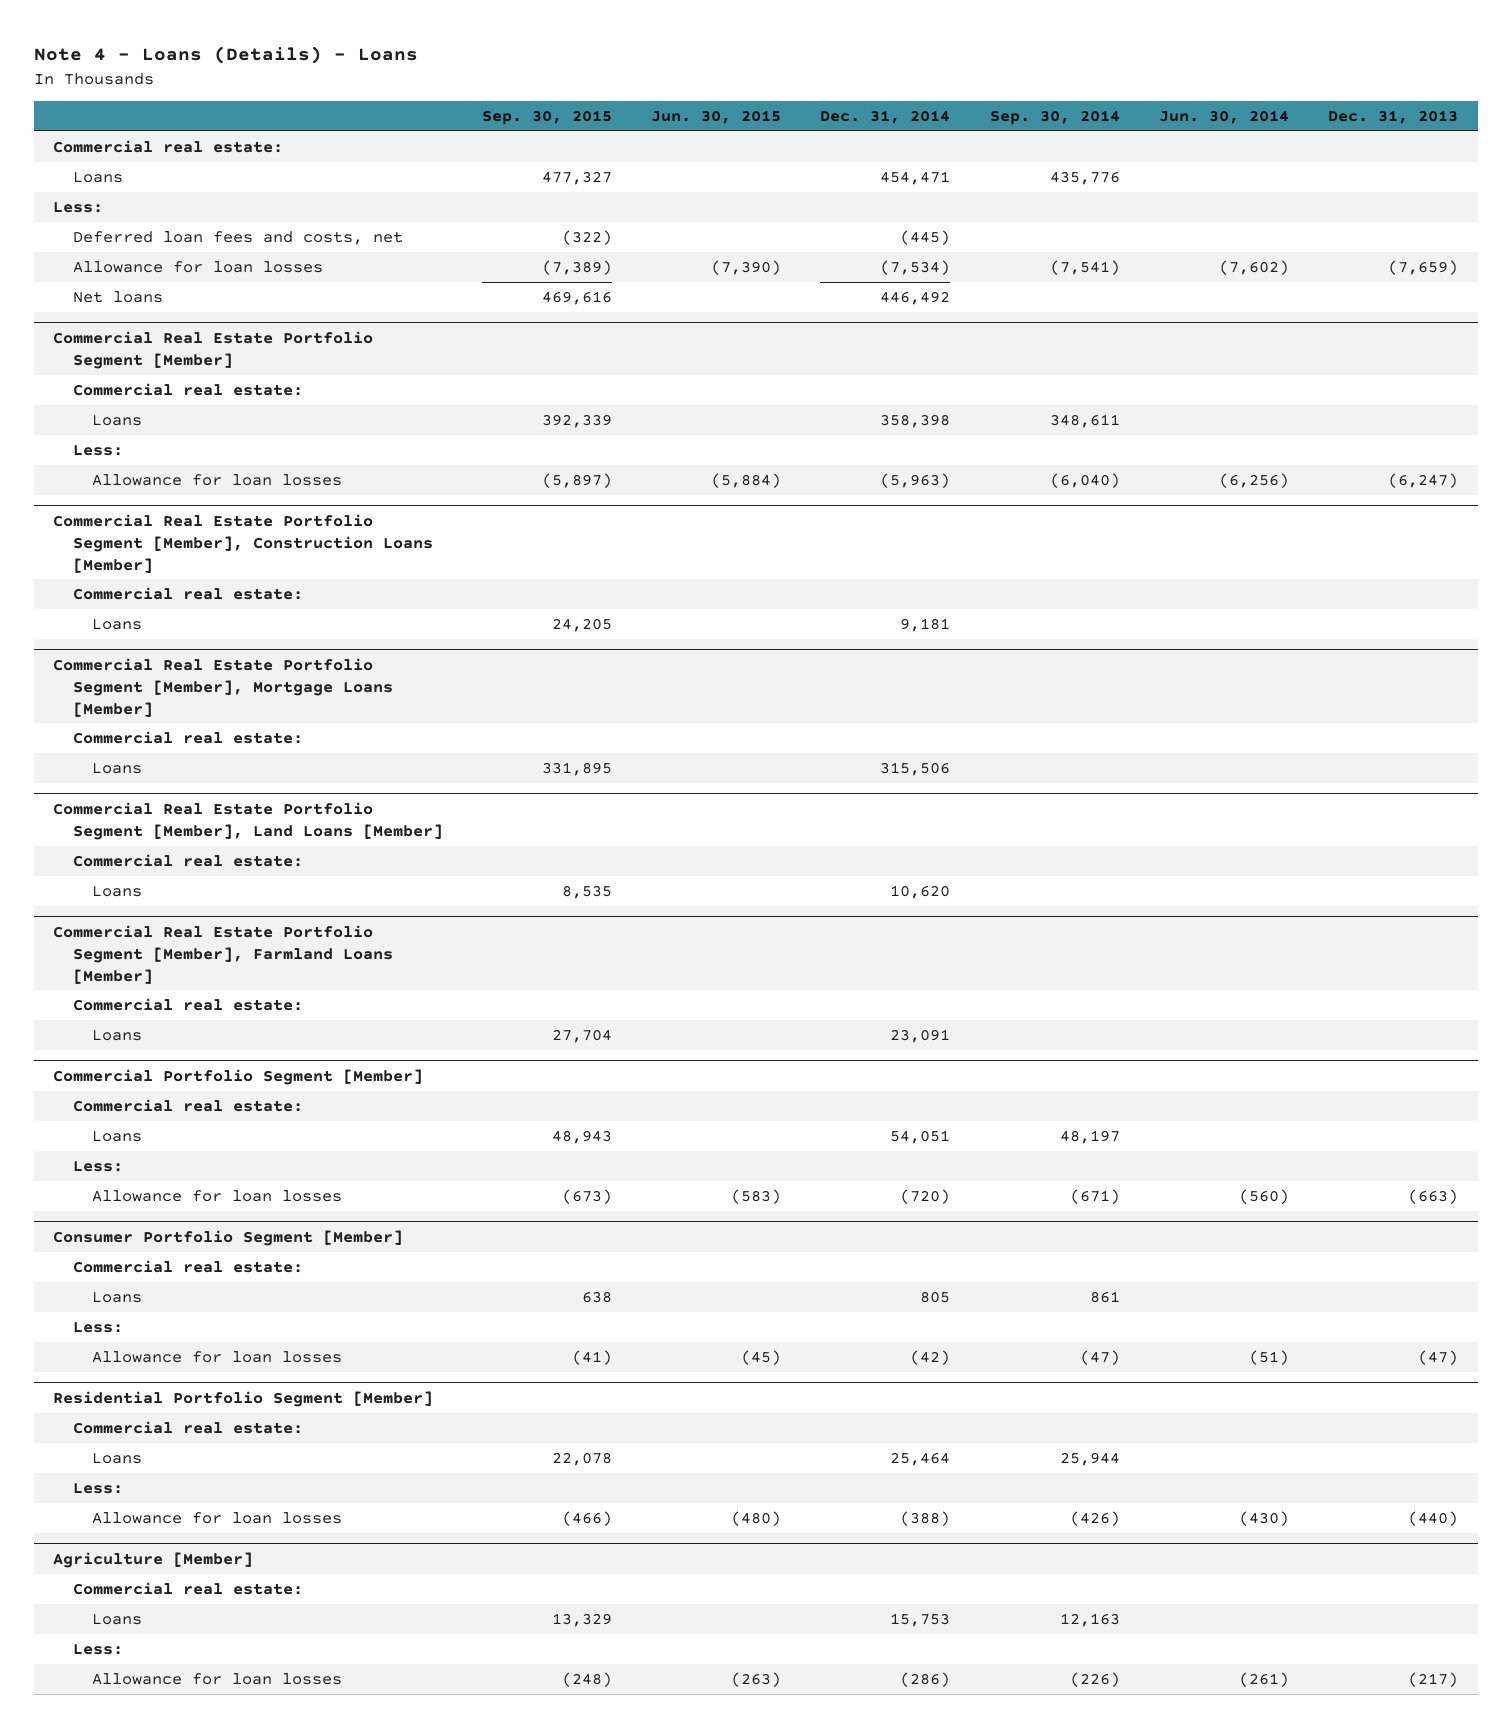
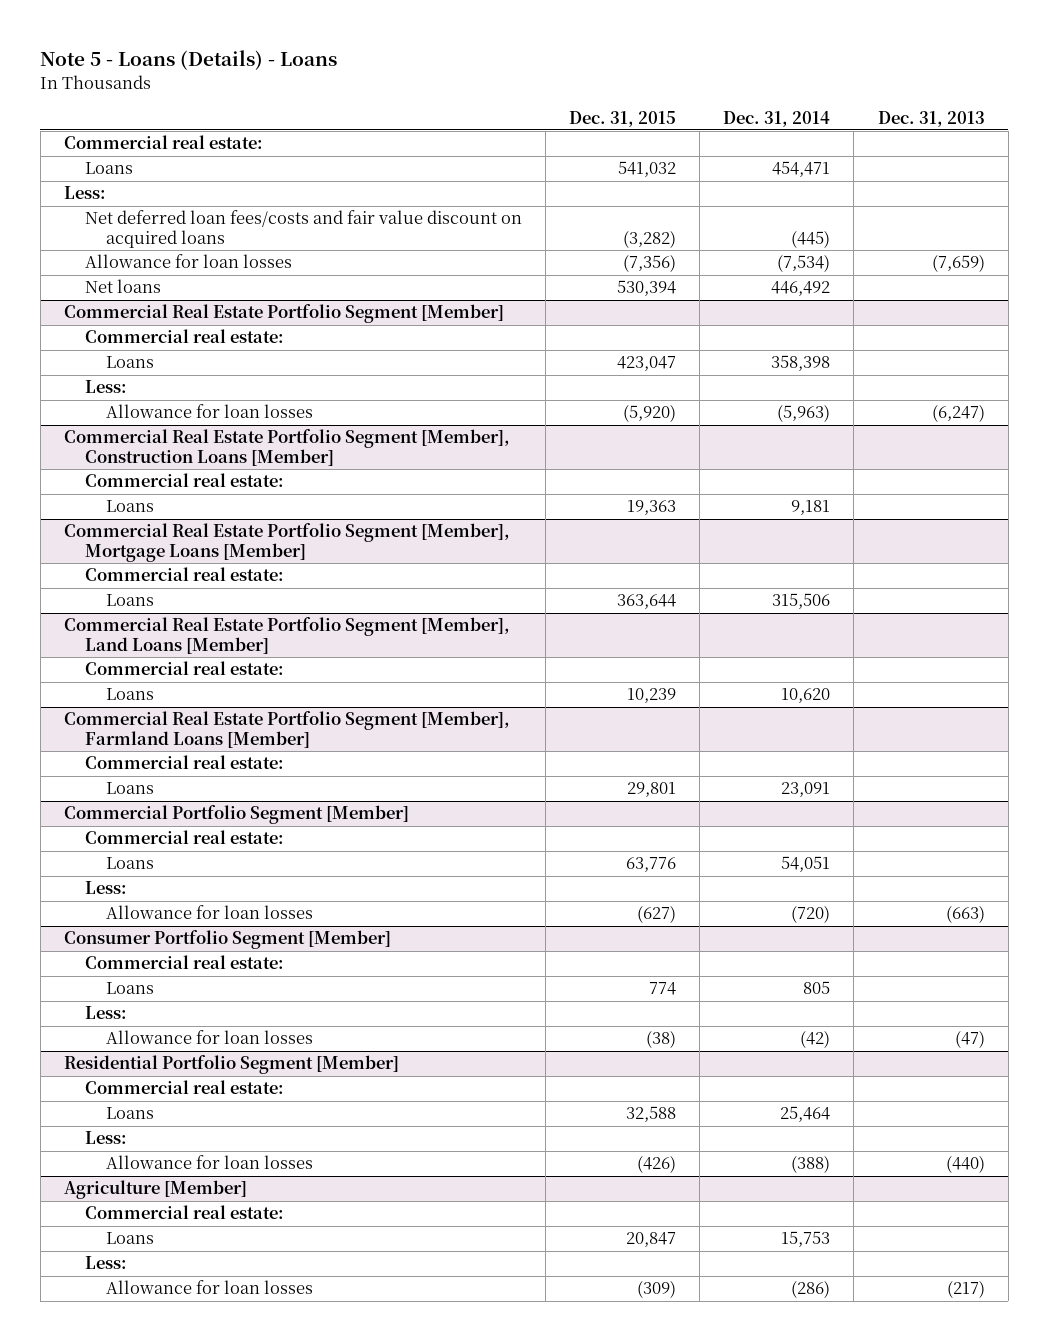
[33,46,418,65] Note 4 - Loans (Details) - Loans -> [40,49,338,70] Note 5 - Loans (Details) - Loans
[481,109,612,125] Sep. 30, 2015 -> none
[651,109,782,124] Jun. 30, 2015 -> none
[989,109,1120,125] Sep. 30, 2014 -> none
[1158,109,1289,124] Jun. 30, 2014 -> none
none -> [568,110,676,127] Dec. 31, 2015
[72,230,403,245] Deferred loan fees and costs, net -> [84,210,522,249] Net deferred loan fees/costs and fair value discount on acquired loans

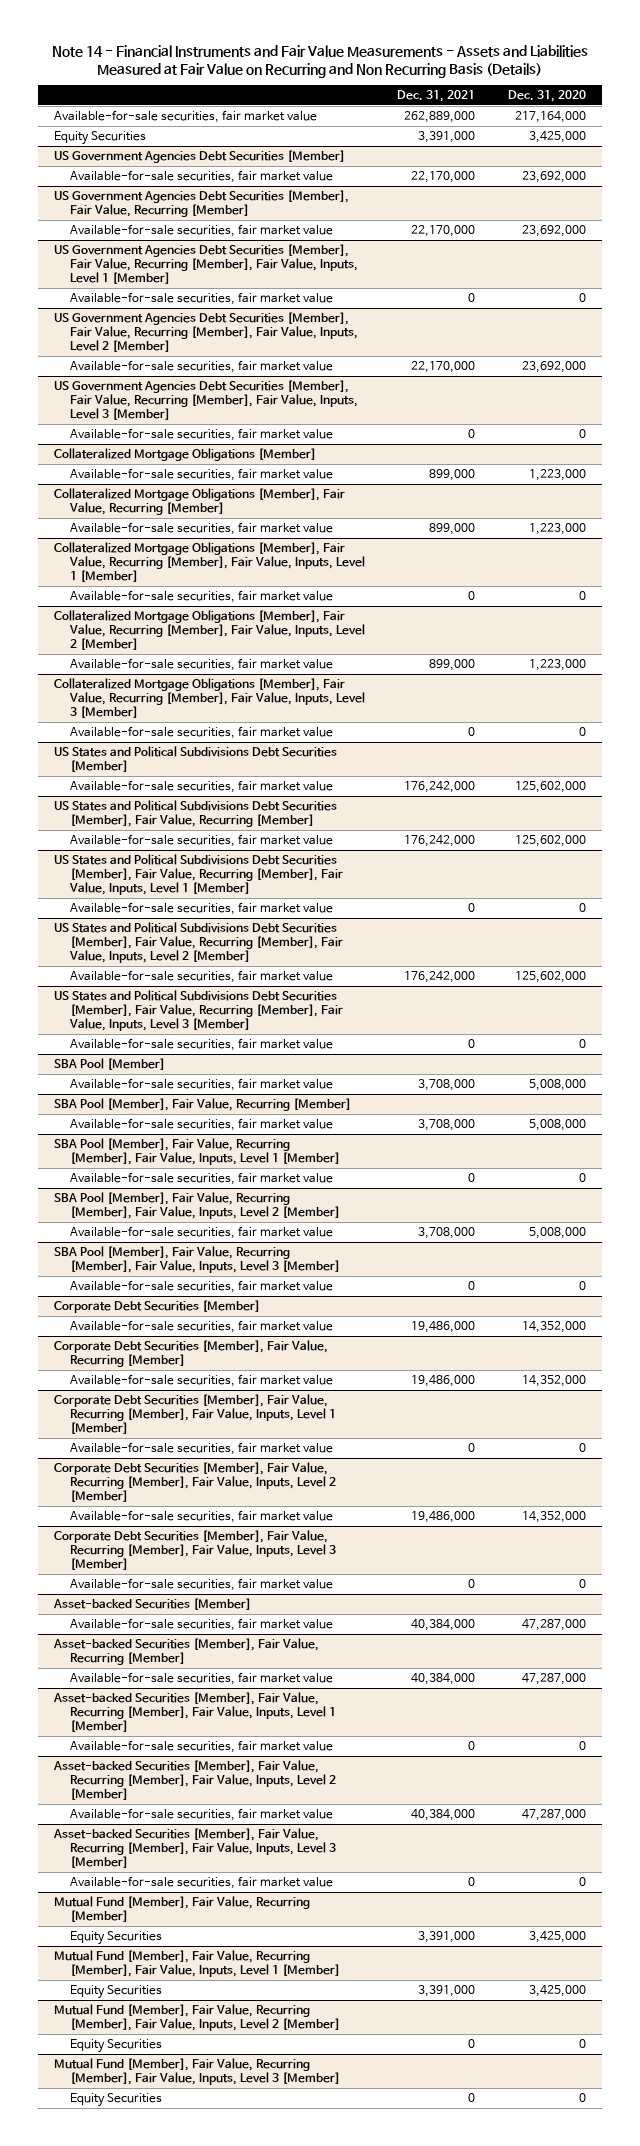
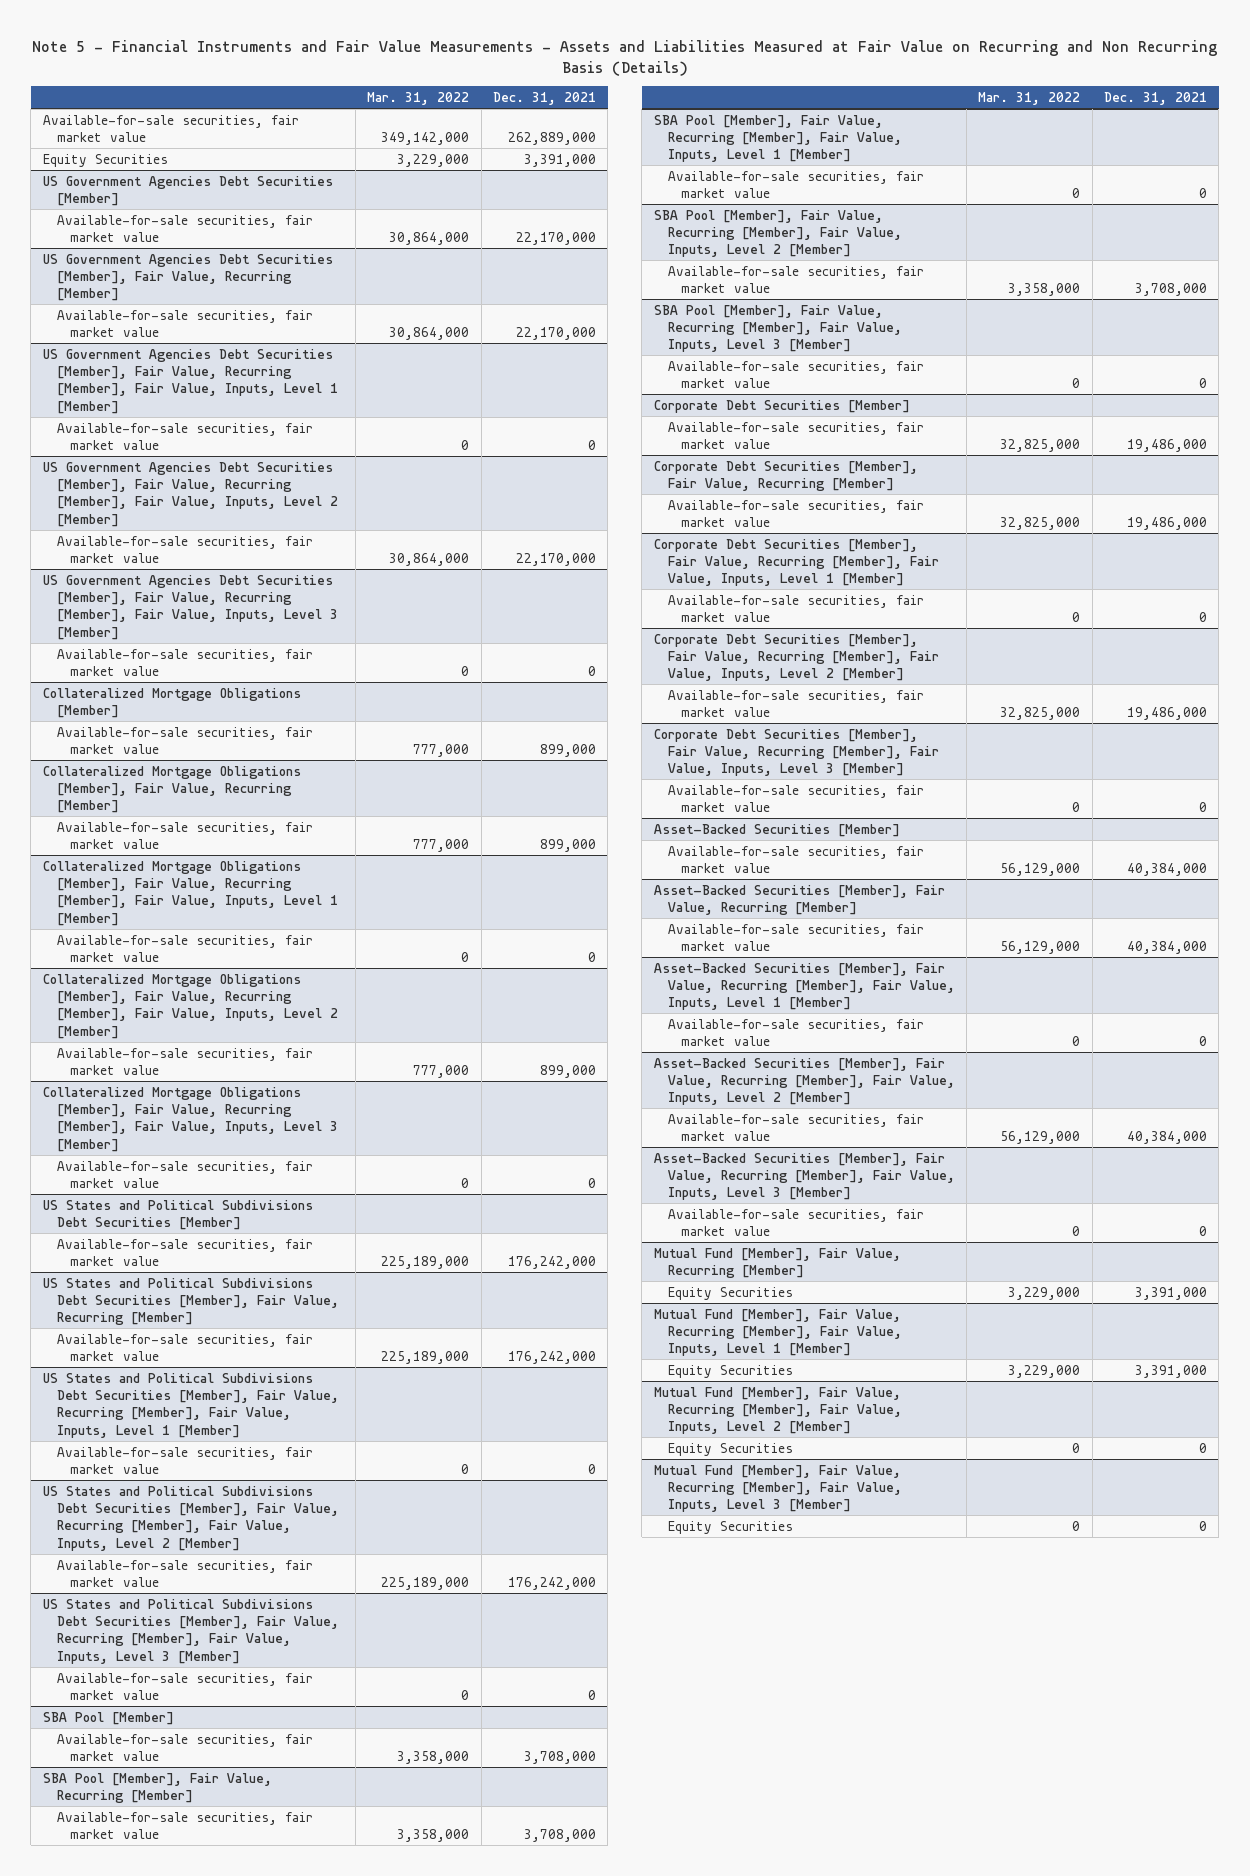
[51,44,588,78] Note 14 - Financial Instruments and Fair Value Measurements - Assets and Liabilities Measured at Fair Value on Recurring and Non Recurring Basis (Details) -> [31,39,1217,76] Note 5 - Financial Instruments and Fair Value Measurements - Assets and Liabilities Measured at Fair Value on Recurring and Non Recurring Basis (Details)
[507,90,586,103] Dec. 31, 2020 -> none
none -> [367,91,470,105] Mar. 31, 2022
[52,1597,251,1610] Asset-backed Securities [Member] -> [653,823,900,837] Asset-Backed Securities [Member]
[52,1637,319,1666] Asset-backed Securities [Member], Fair Value, Recurring [Member] -> [653,884,945,915] Asset-Backed Securities [Member], Fair Value, Recurring [Member]
[52,1691,336,1733] Asset-backed Securities [Member], Fair Value, Recurring [Member], Fair Value, Inputs, Level 1 [Member] -> [653,962,955,1011] Asset-Backed Securities [Member], Fair Value, Recurring [Member], Fair Value, Inputs, Level 1 [Member]
[52,1759,336,1801] Asset-backed Securities [Member], Fair Value, Recurring [Member], Fair Value, Inputs, Level 2 [Member] -> [653,1057,955,1106] Asset-Backed Securities [Member], Fair Value, Recurring [Member], Fair Value, Inputs, Level 2 [Member]
[52,1827,336,1869] Asset-backed Securities [Member], Fair Value, Recurring [Member], Fair Value, Inputs, Level 3 [Member] -> [653,1152,955,1201] Asset-Backed Securities [Member], Fair Value, Recurring [Member], Fair Value, Inputs, Level 3 [Member]

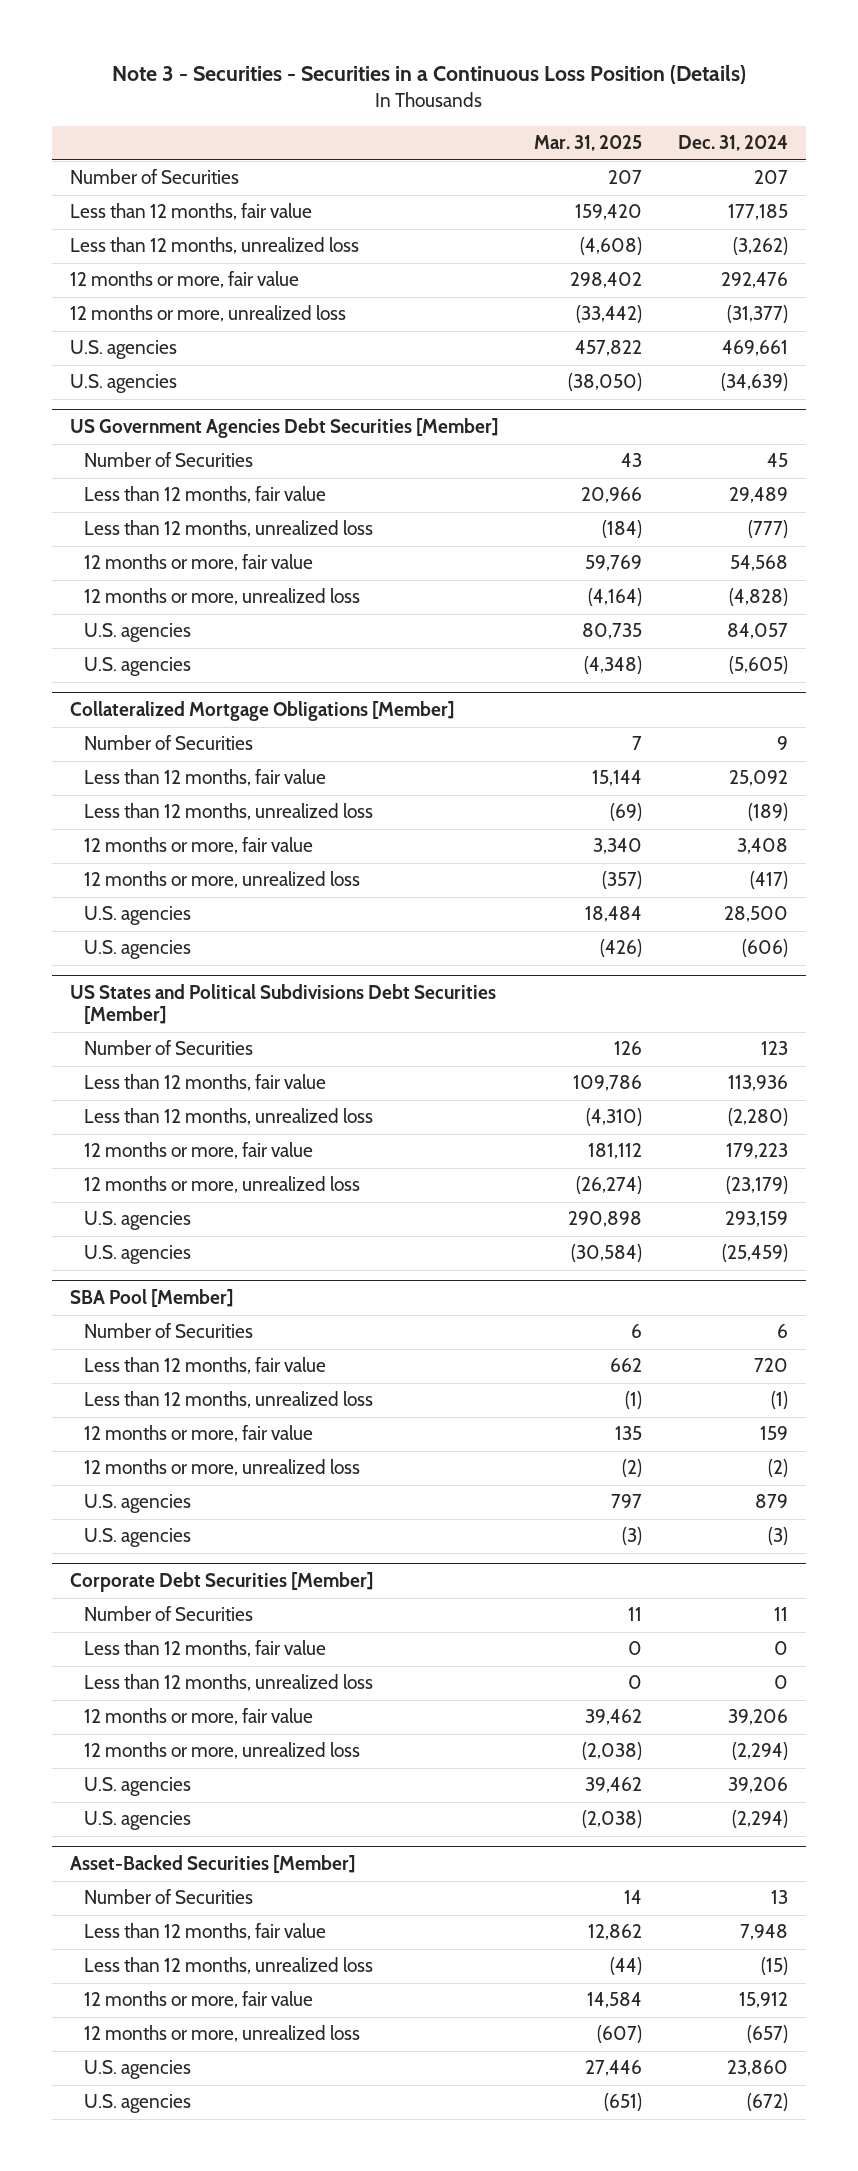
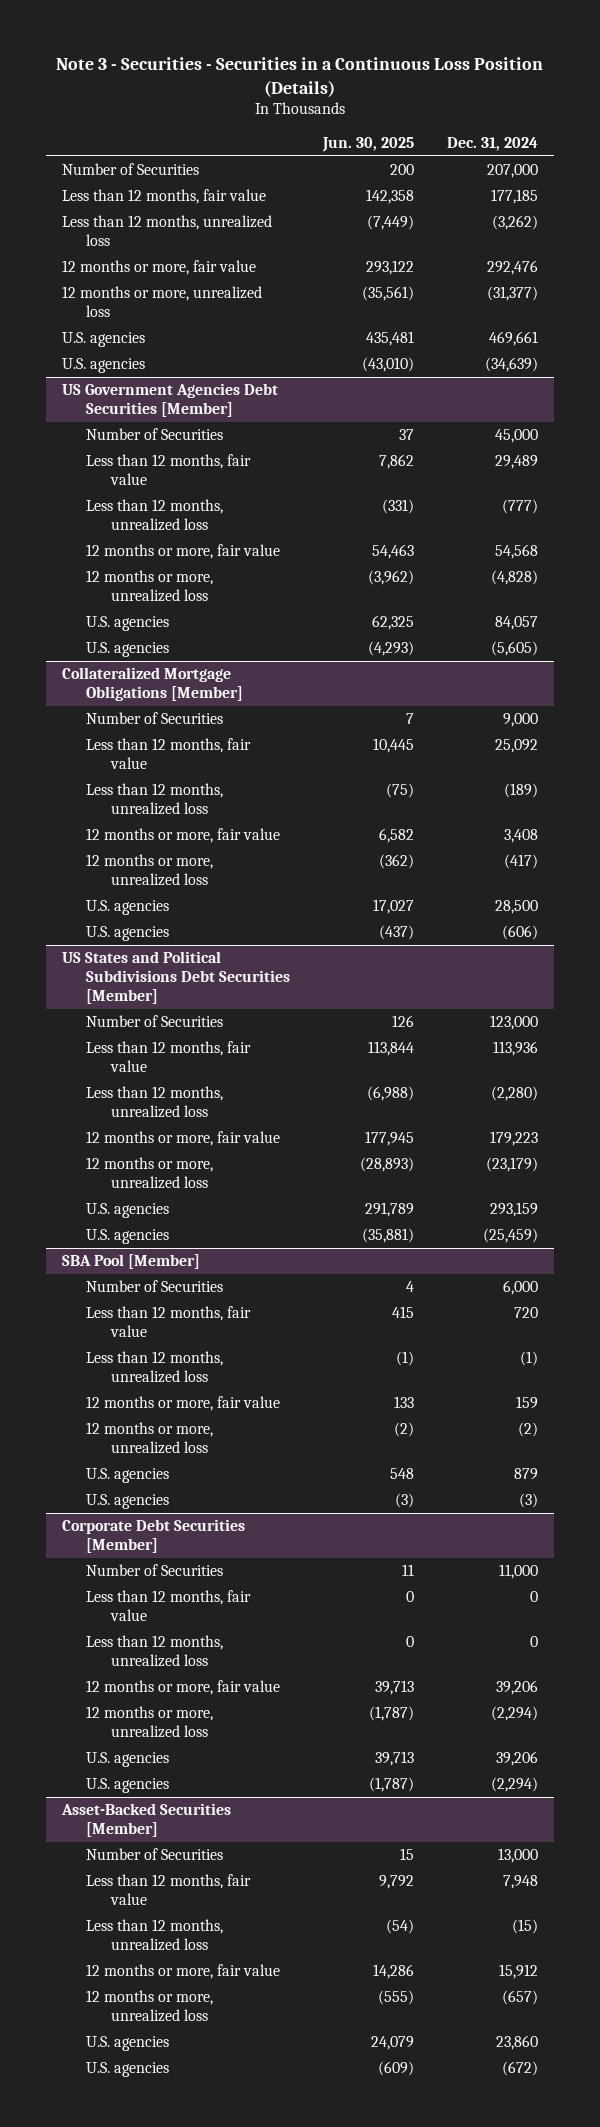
[534,135,643,152] Mar. 31, 2025 -> none
none -> [321,137,414,153] Jun. 30, 2025
[754,170,789,185] 207 -> [486,164,538,179] 207,000
[767,453,789,468] 45 -> [494,429,538,444] 45,000
[777,736,789,751] 9 -> [502,713,538,728] 9,000
[761,1041,789,1056] 123 -> [489,1015,538,1031] 123,000
[777,1324,789,1339] 6 -> [502,1280,538,1296] 6,000
[774,1607,789,1622] 11 -> [498,1564,538,1580] 11,000
[771,1890,789,1905] 13 -> [497,1848,538,1864] 13,000

